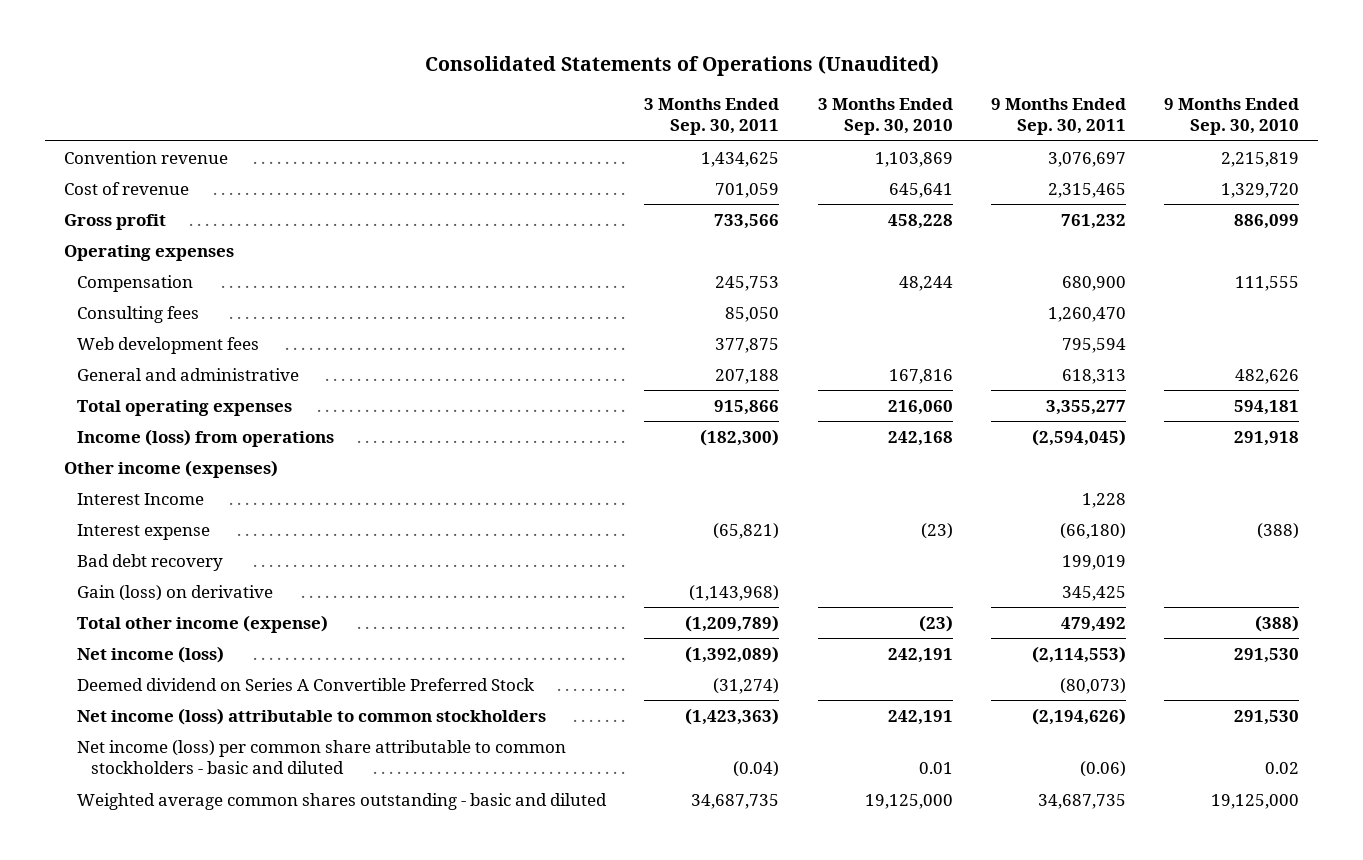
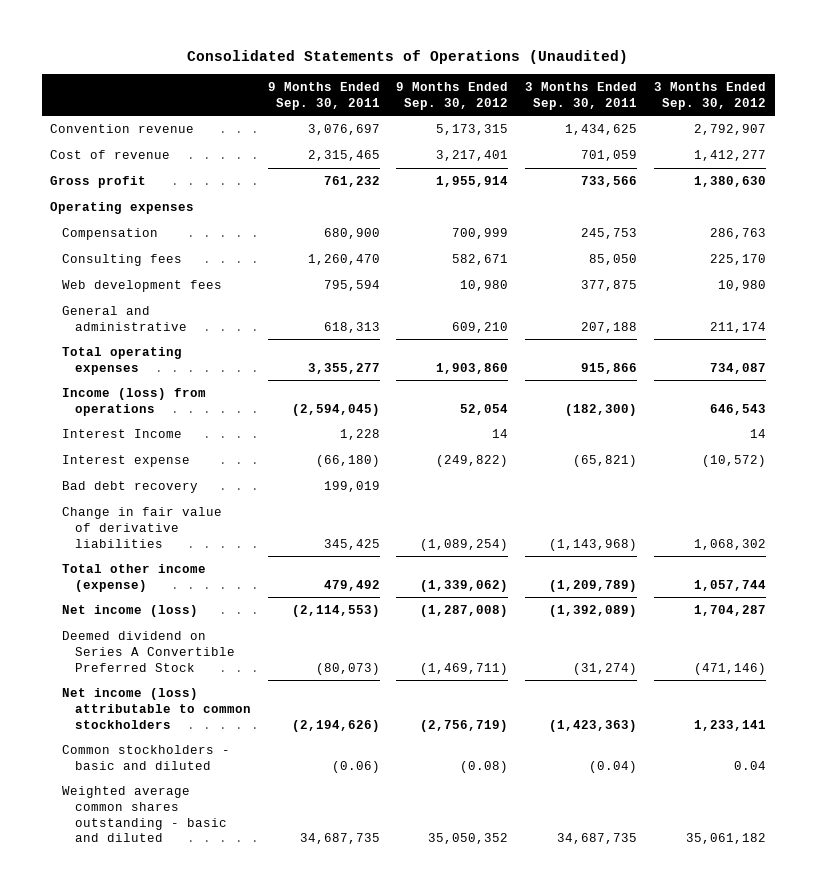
[817,97,953,136] 3 Months Ended Sep. 30, 2010 -> none
[1164,97,1300,136] 9 Months Ended Sep. 30, 2010 -> none
none -> [396,81,509,110] 9 Months Ended Sep. 30, 2012
none -> [654,81,767,110] 3 Months Ended Sep. 30, 2012
[63,459,278,478] Other income (expenses) -> none
[77,584,274,601] Gain (loss) on derivative -> [62,506,223,548] Change in fair value of derivative liabilities
[77,739,567,775] Net income (loss) per common share attributable to common stockholders - basic and diluted -> [62,744,231,770] Common stockholders - basic and diluted

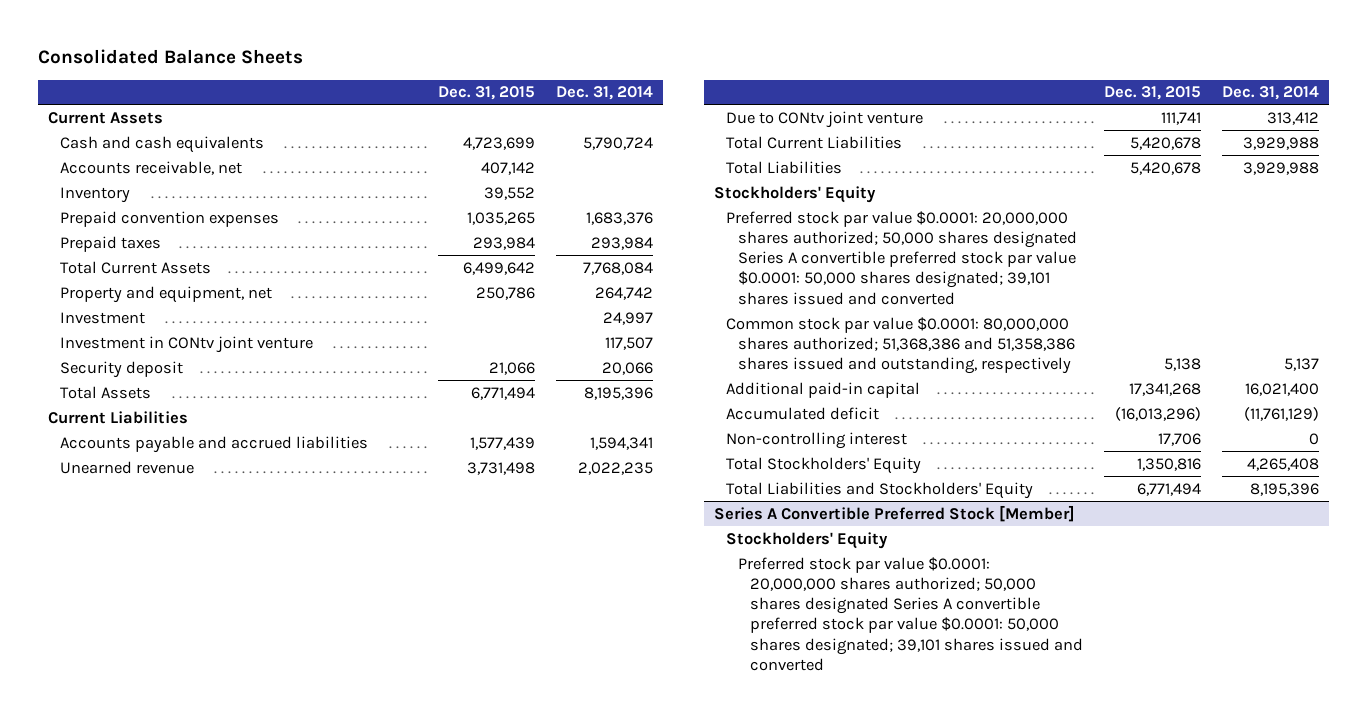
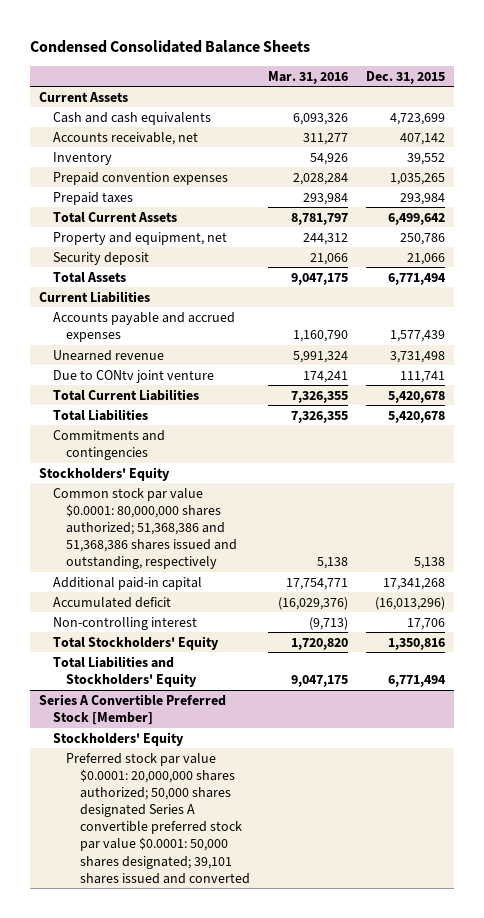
[37,49,303,65] Consolidated Balance Sheets -> [30,39,311,53] Condensed Consolidated Balance Sheets
[555,86,653,101] Dec. 31, 2014 -> none
none -> [267,70,348,84] Mar. 31, 2016
[60,311,146,324] Investment -> none
[60,335,314,353] Investment in CONtv joint venture -> none
[60,435,369,453] Accounts payable and accrued liabilities -> [52,311,235,342] Accounts payable and accrued expenses
none -> [52,429,165,460] Commitments and contingencies
[726,210,1078,305] Preferred stock par value $0.0001: 20,000,000 shares authorized; 50,000 shares designated Series A convertible preferred stock par value $0.0001: 50,000 shares designated; 39,101 shares issued and converted -> none
[726,316,1076,375] Common stock par value $0.0001: 80,000,000 shares authorized; 51,368,386 and 51,358,386 shares issued and outstanding, respectively -> [52,487,238,570] Common stock par value $0.0001: 80,000,000 shares authorized; 51,368,386 and 51,368,386 shares issued and outstanding, respectively

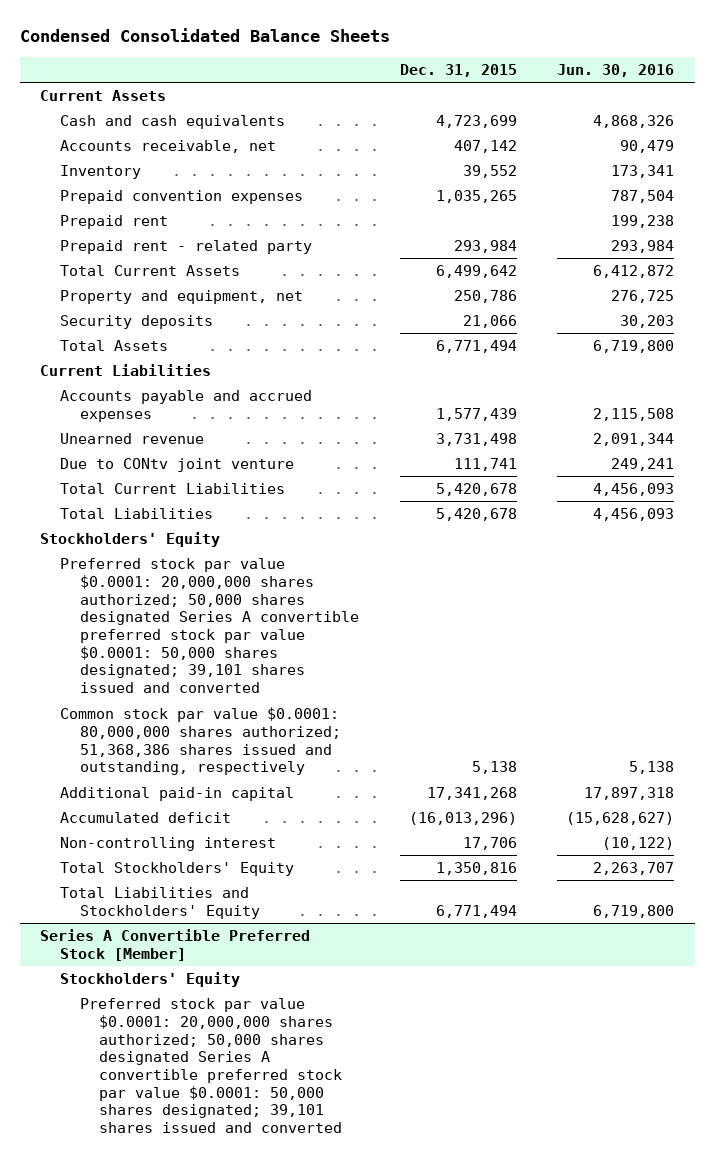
[267,70,348,84] Mar. 31, 2016 -> none
none -> [557,63,675,77] Jun. 30, 2016
none -> [59,215,168,230] Prepaid rent
[52,191,133,205] Prepaid taxes -> [59,240,312,255] Prepaid rent - related party
[52,251,149,265] Security deposit -> [59,315,213,330] Security deposits
[52,429,165,460] Commitments and contingencies -> none
none -> [59,558,359,694] Preferred stock par value $0.0001: 20,000,000 shares authorized; 50,000 shares designated Series A convertible preferred stock par value $0.0001: 50,000 shares designated; 39,101 shares issued and converted
[52,487,238,570] Common stock par value $0.0001: 80,000,000 shares authorized; 51,368,386 and 51,368,386 shares issued and outstanding, respectively -> [59,707,341,776] Common stock par value $0.0001: 80,000,000 shares authorized; 51,368,386 shares issued and outstanding, respectively

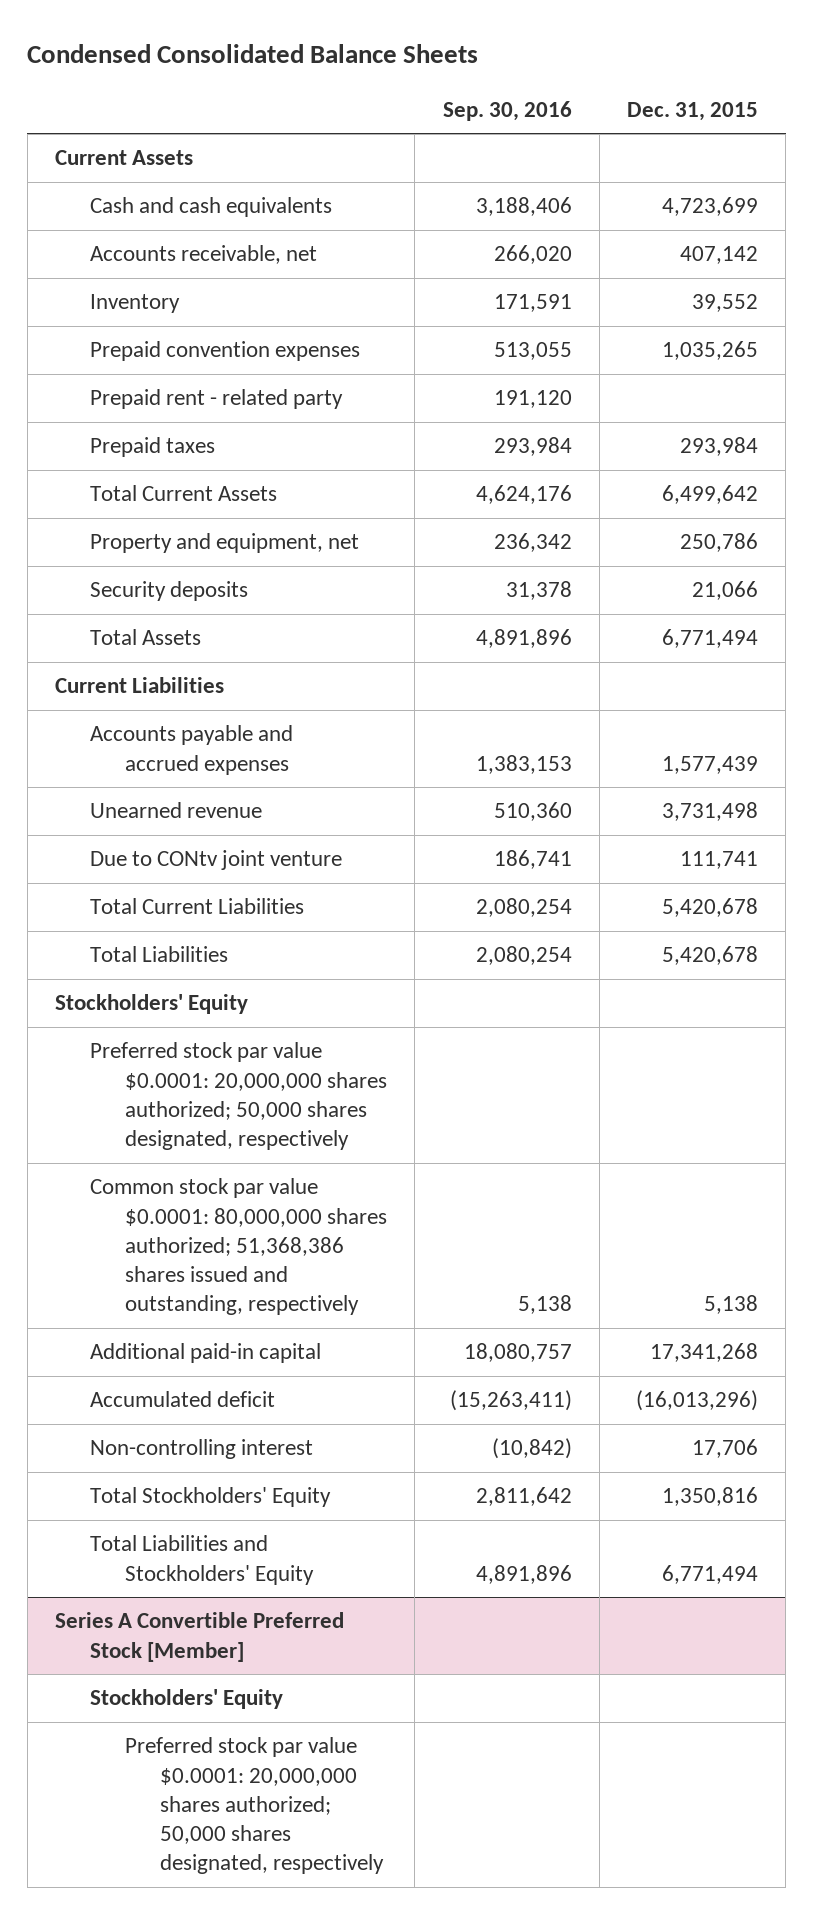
[557,63,675,77] Jun. 30, 2016 -> none
none -> [442,101,572,122] Sep. 30, 2016
[59,215,168,230] Prepaid rent -> [90,389,344,410] Prepaid rent - related party
[59,240,312,255] Prepaid rent - related party -> [90,437,216,458] Prepaid taxes
[59,558,359,694] Preferred stock par value $0.0001: 20,000,000 shares authorized; 50,000 shares designated Series A convertible preferred stock par value $0.0001: 50,000 shares designated; 39,101 shares issued and converted -> [90,1042,388,1151] Preferred stock par value $0.0001: 20,000,000 shares authorized; 50,000 shares designated, respectively
[79,998,343,1134] Preferred stock par value $0.0001: 20,000,000 shares authorized; 50,000 shares designated Series A convertible preferred stock par value $0.0001: 50,000 shares designated; 39,101 shares issued and converted -> [125,1737,385,1875] Preferred stock par value $0.0001: 20,000,000 shares authorized; 50,000 shares designated, respectively

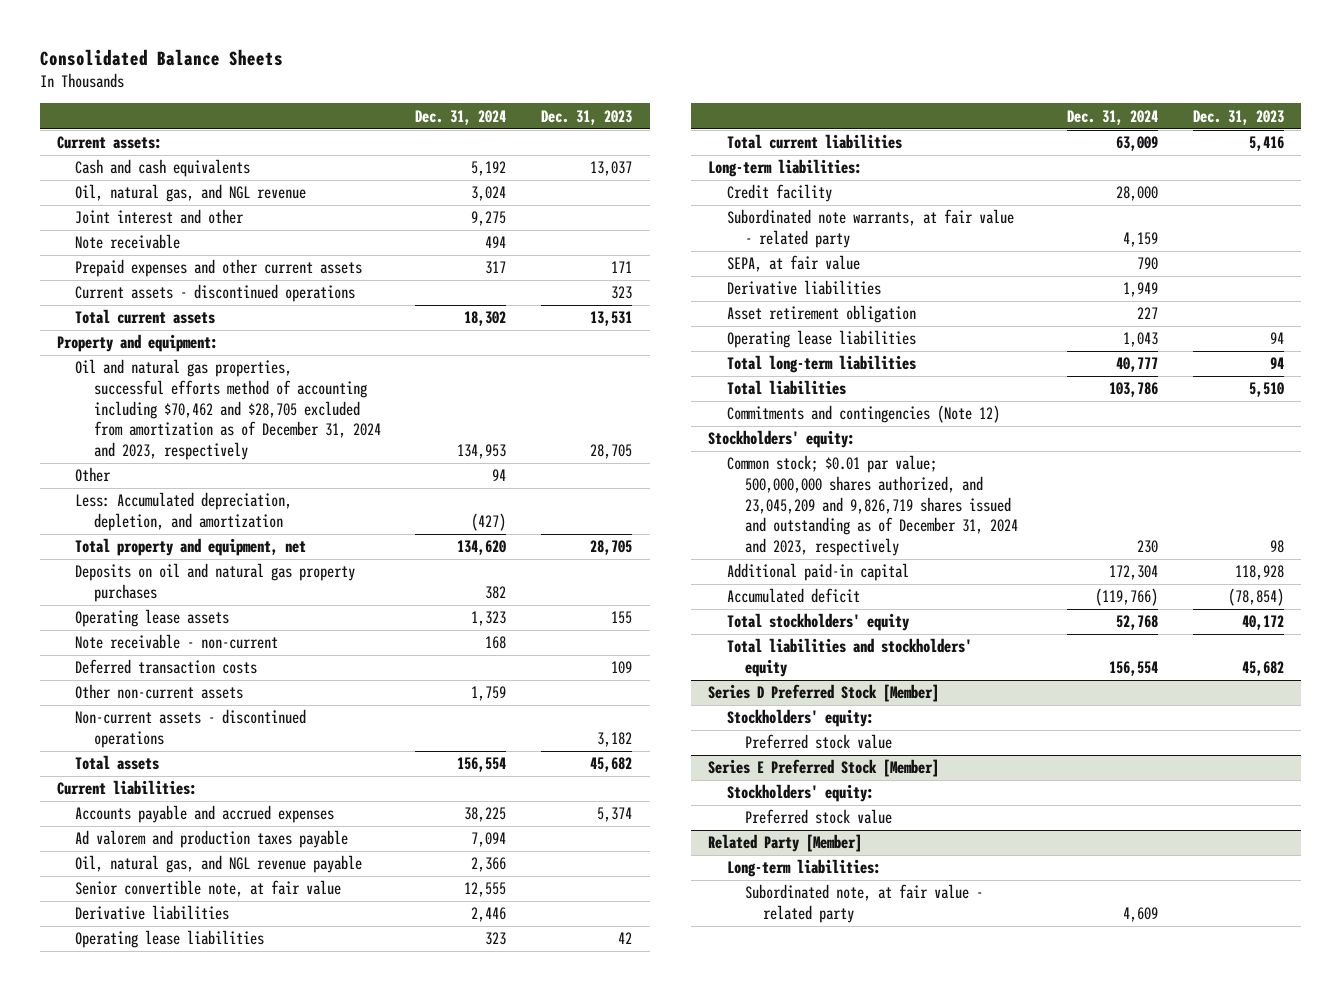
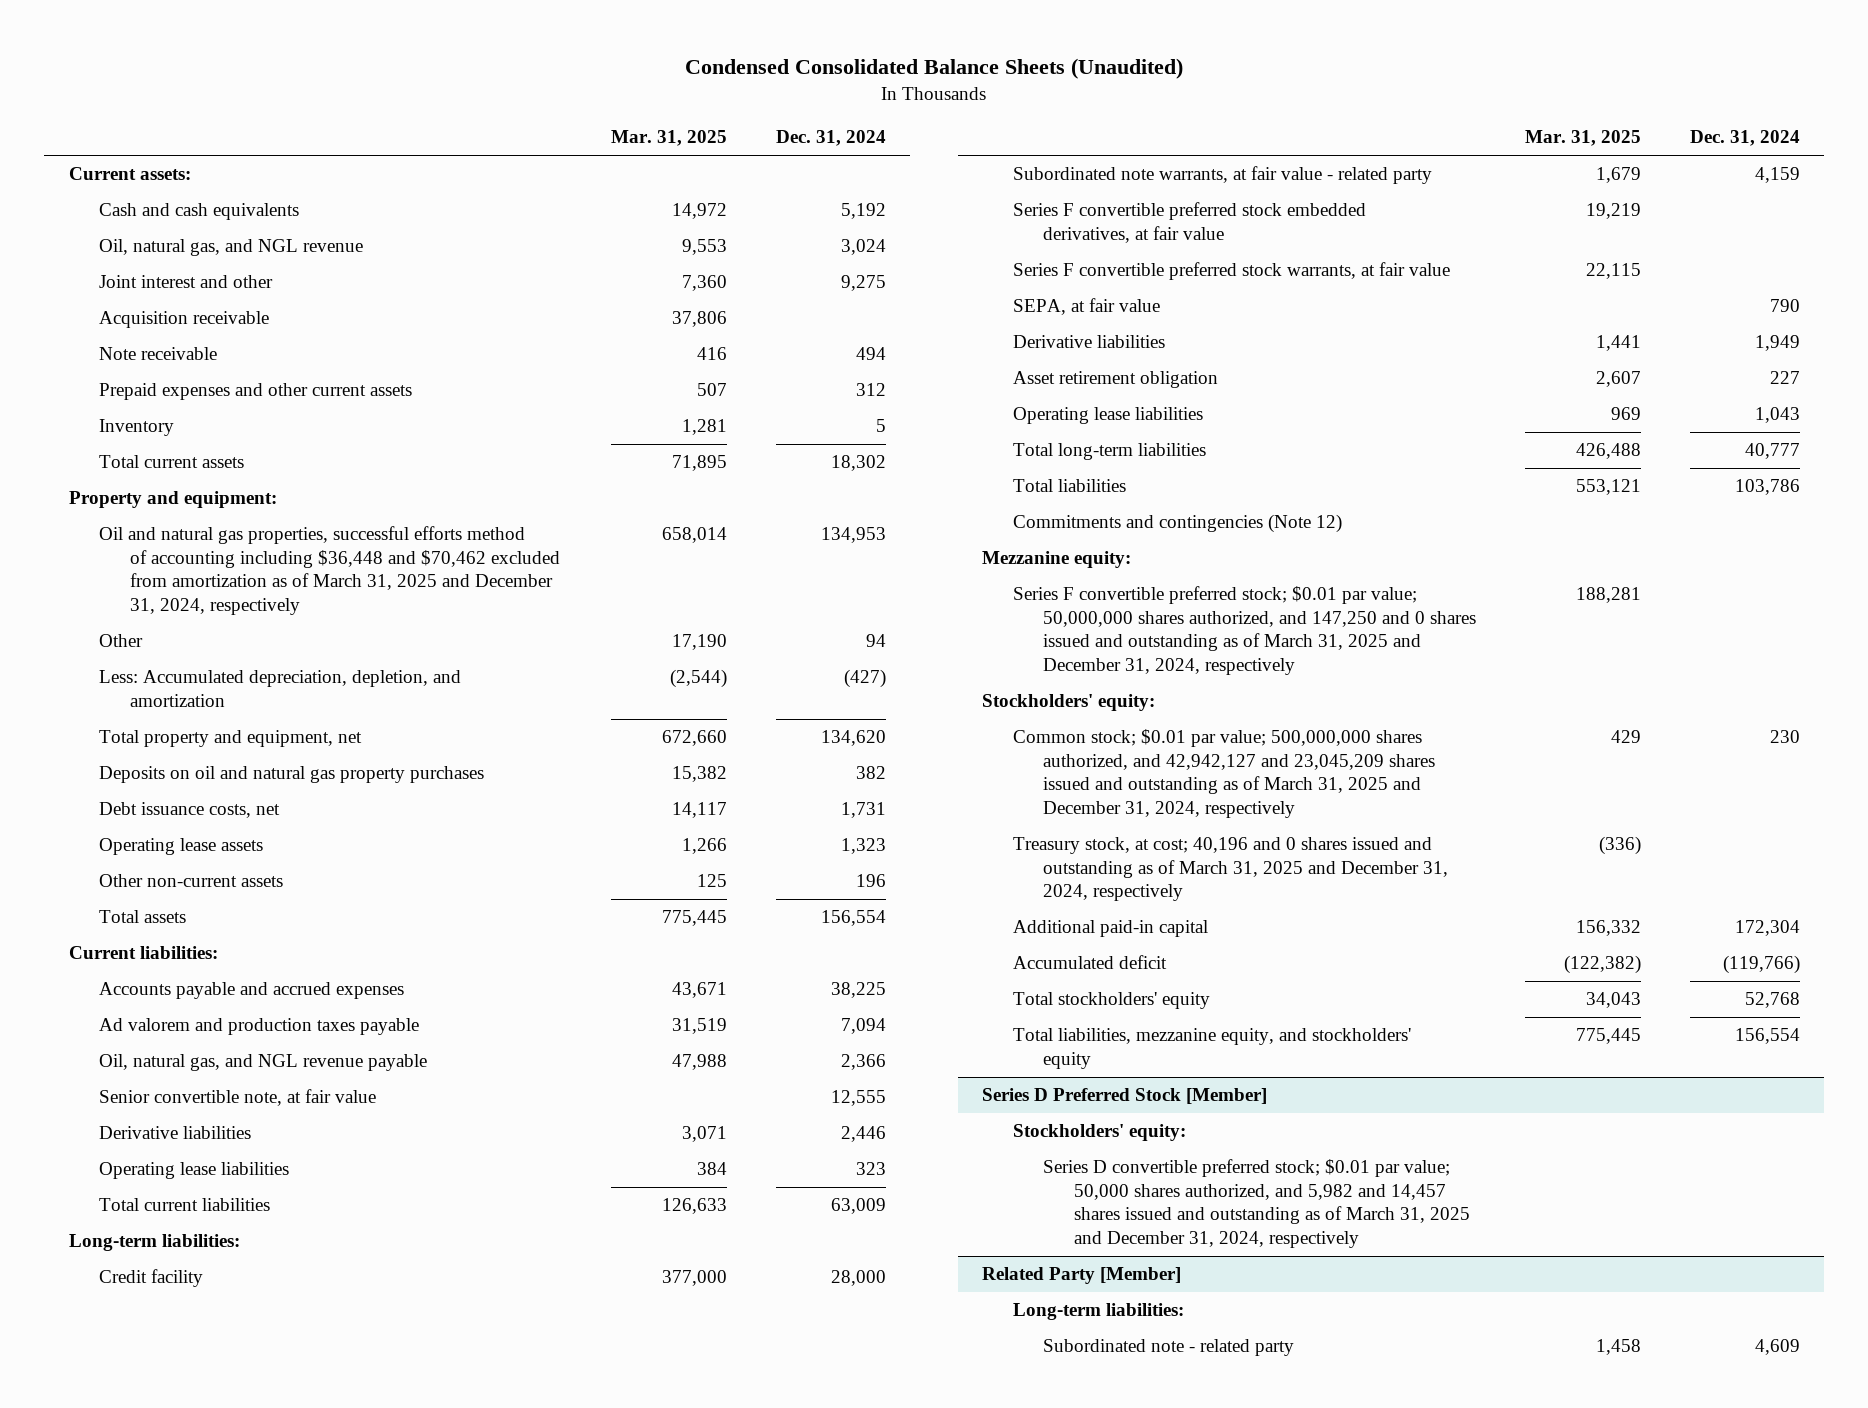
[39,48,283,66] Consolidated Balance Sheets -> [685,58,1184,80] Condensed Consolidated Balance Sheets (Unaudited)
[541,109,633,125] Dec. 31, 2023 -> none
none -> [611,130,728,147] Mar. 31, 2025
none -> [99,311,270,329] Acquisition receivable
[75,284,356,303] Current assets - discontinued operations -> none
[485,261,507,275] 317 -> [855,383,886,397] 312
none -> [99,419,175,437] Inventory
[75,359,381,461] Oil and natural gas properties, successful efforts method of accounting including $70,462 and $28,705 excluded from amortization as of December 31, 2024 and 2023, respectively -> [99,526,560,615] Oil and natural gas properties, successful efforts method of accounting including $36,448 and $70,462 excluded from amortization as of March 31, 2025 and December 31, 2024, respectively
none -> [99,802,281,819] Debt issuance costs, net
[75,634,279,650] Note receivable - non-current -> none
[75,659,258,675] Deferred transaction costs -> none
[75,709,307,749] Non-current assets - discontinued operations -> none
[471,686,507,702] 1,759 -> [855,874,886,888] 196
none -> [1012,202,1366,243] Series F convertible preferred stock embedded derivatives, at fair value
none -> [1012,262,1450,281] Series F convertible preferred stock warrants, at fair value
none -> [982,551,1132,569] Mezzanine equity:
none -> [1012,586,1477,675] Series F convertible preferred stock; $0.01 par value; 50,000,000 shares authorized, and 147,250 and 0 shares issued and outstanding as of March 31, 2025 and December 31, 2024, respectively
[726,455,1018,557] Common stock; $0.01 par value; 500,000,000 shares authorized, and 23,045,209 and 9,826,719 shares issued and outstanding as of December 31, 2024 and 2023, respectively -> [1012,729,1436,818] Common stock; $0.01 par value; 500,000,000 shares authorized, and 42,942,127 and 23,045,209 shares issued and outstanding as of March 31, 2025 and December 31, 2024, respectively
none -> [1012,837,1449,902] Treasury stock, at cost; 40,196 and 0 shares issued and outstanding as of March 31, 2025 and December 31, 2024, respectively
[726,638,972,678] Total liabilities and stockholders' equity -> [1012,1028,1411,1069] Total liabilities, mezzanine equity, and stockholders' equity
[708,759,940,778] Series E Preferred Stock [Member] -> none
[726,784,874,803] Stockholders' equity: -> none
[744,809,892,825] Preferred stock value -> none
[744,734,892,750] Preferred stock value -> [1043,1159,1471,1248] Series D convertible preferred stock; $0.01 par value; 50,000 shares authorized, and 5,982 and 14,457 shares issued and outstanding as of March 31, 2025 and December 31, 2024, respectively
[744,884,983,924] Subordinated note, at fair value - related party -> [1043,1339,1295,1357] Subordinated note - related party

